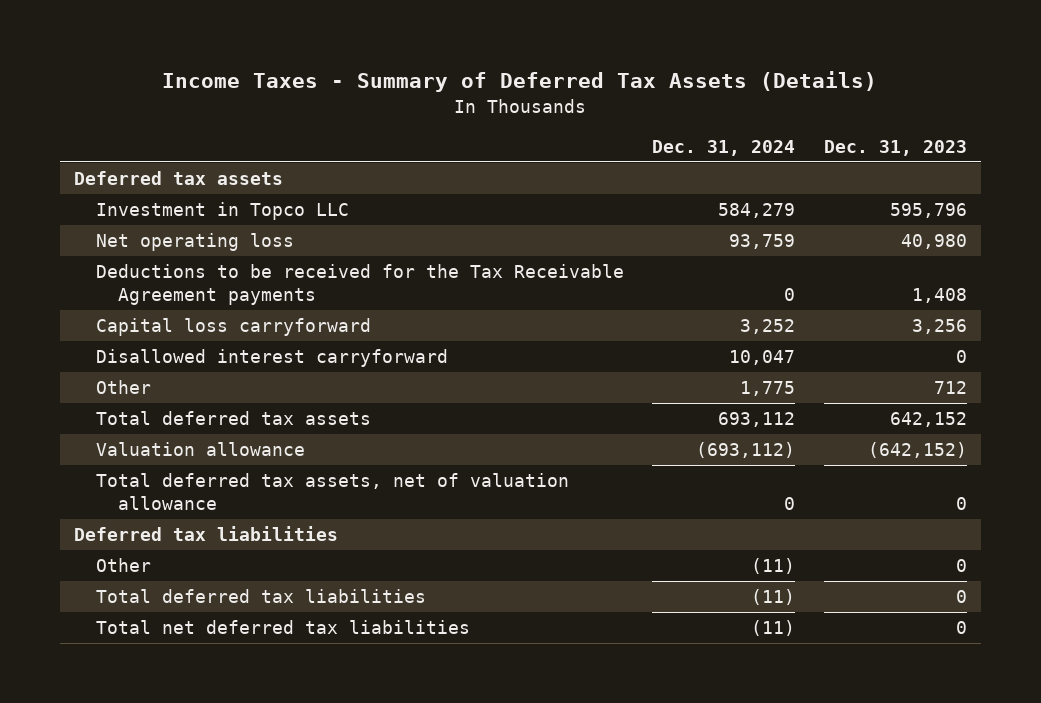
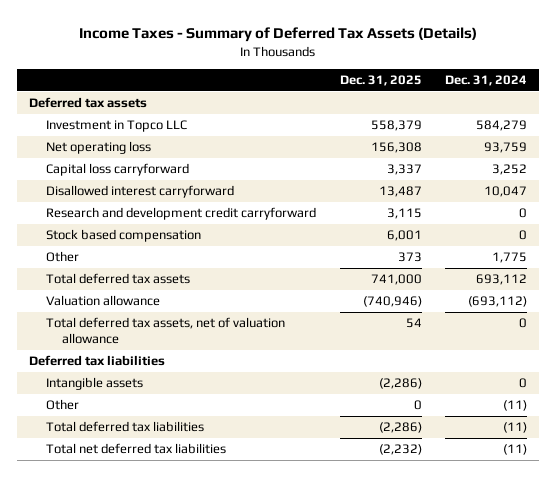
[823,139,967,156] Dec. 31, 2023 -> none
none -> [339,74,422,86] Dec. 31, 2025
[96,264,625,306] Deductions to be received for the Tax Receivable Agreement payments -> none
none -> [45,207,316,221] Research and development credit carryforward
none -> [45,229,201,243] Stock based compensation
none -> [45,377,143,391] Intangible assets

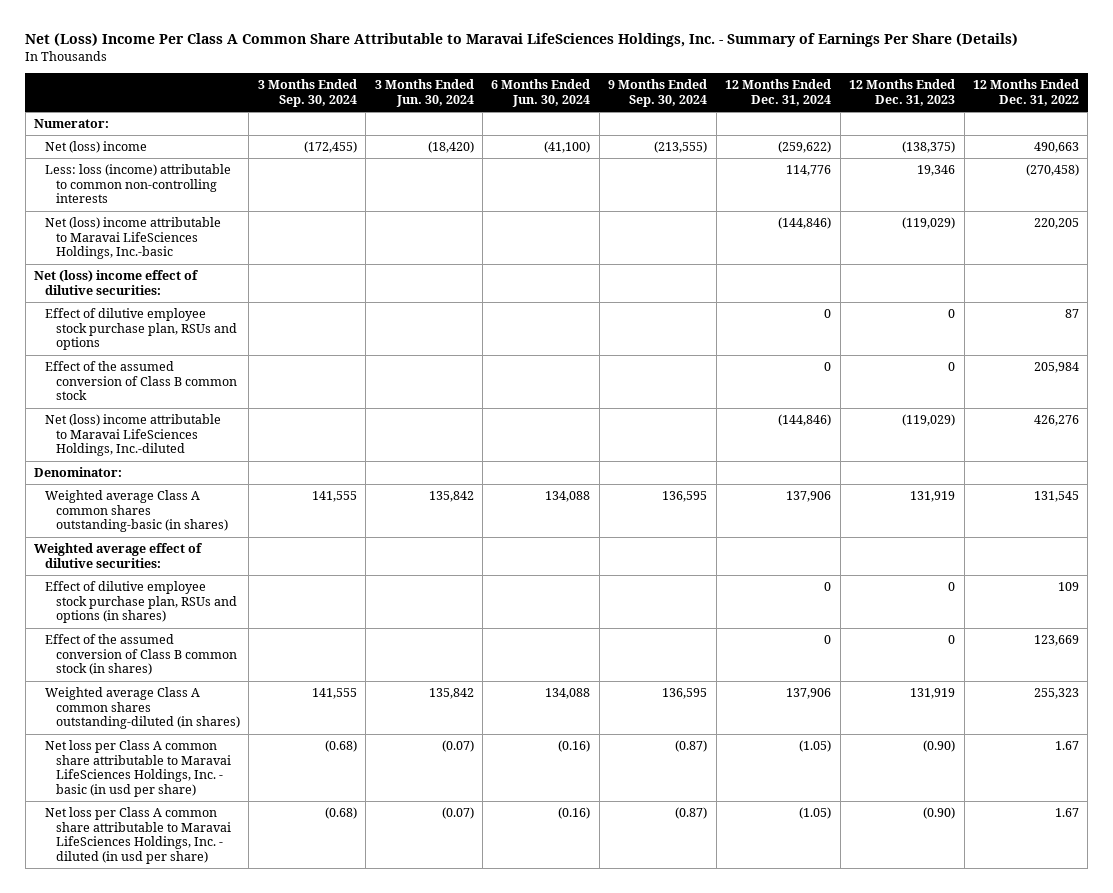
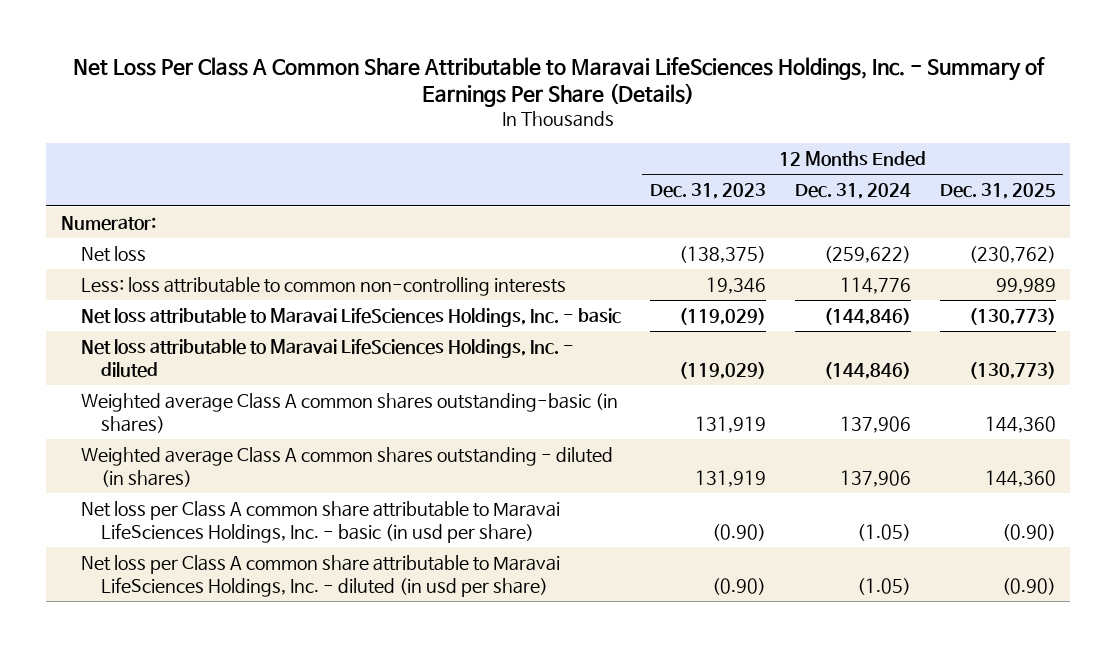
[25,33,1019,48] Net (Loss) Income Per Class A Common Share Attributable to Maravai LifeSciences Holdings, Inc. - Summary of Earnings Per Share (Details) -> [73,56,1046,108] Net Loss Per Class A Common Share Attributable to Maravai LifeSciences Holdings, Inc. - Summary of Earnings Per Share (Details)
[257,79,357,108] 3 Months Ended Sep. 30, 2024 -> none
[374,79,474,108] 3 Months Ended Jun. 30, 2024 -> none
[491,79,591,108] 6 Months Ended Jun. 30, 2024 -> none
[608,79,708,108] 9 Months Ended Sep. 30, 2024 -> none
[973,79,1080,107] 12 Months Ended Dec. 31, 2022 -> none
none -> [939,183,1056,200] Dec. 31, 2025
[34,270,200,295] Net (loss) income effect of dilutive securities: -> none
[44,308,237,351] Effect of dilutive employee stock purchase plan, RSUs and options -> none
[44,361,237,401] Effect of the assumed conversion of Class B common stock -> none
[34,467,123,478] Denominator: -> none
[44,141,147,154] Net (loss) income -> [80,246,146,263] Net loss
[44,164,231,204] Less: loss (income) attributable to common non-controlling interests -> [80,277,566,297] Less: loss attributable to common non-controlling interests
[44,217,221,260] Net (loss) income attributable to Maravai LifeSciences Holdings, Inc.-basic -> [80,308,621,328] Net loss attributable to Maravai LifeSciences Holdings, Inc. - basic
[44,414,221,457] Net (loss) income attributable to Maravai LifeSciences Holdings, Inc.-diluted -> [80,339,574,378] Net loss attributable to Maravai LifeSciences Holdings, Inc. - diluted
[34,543,204,568] Weighted average effect of dilutive securities: -> none
[44,581,237,624] Effect of dilutive employee stock purchase plan, RSUs and options (in shares) -> none
[44,634,237,676] Effect of the assumed conversion of Class B common stock (in shares) -> none
[44,687,240,730] Weighted average Class A common shares outstanding-diluted (in shares) -> [80,447,613,487] Weighted average Class A common shares outstanding - diluted (in shares)

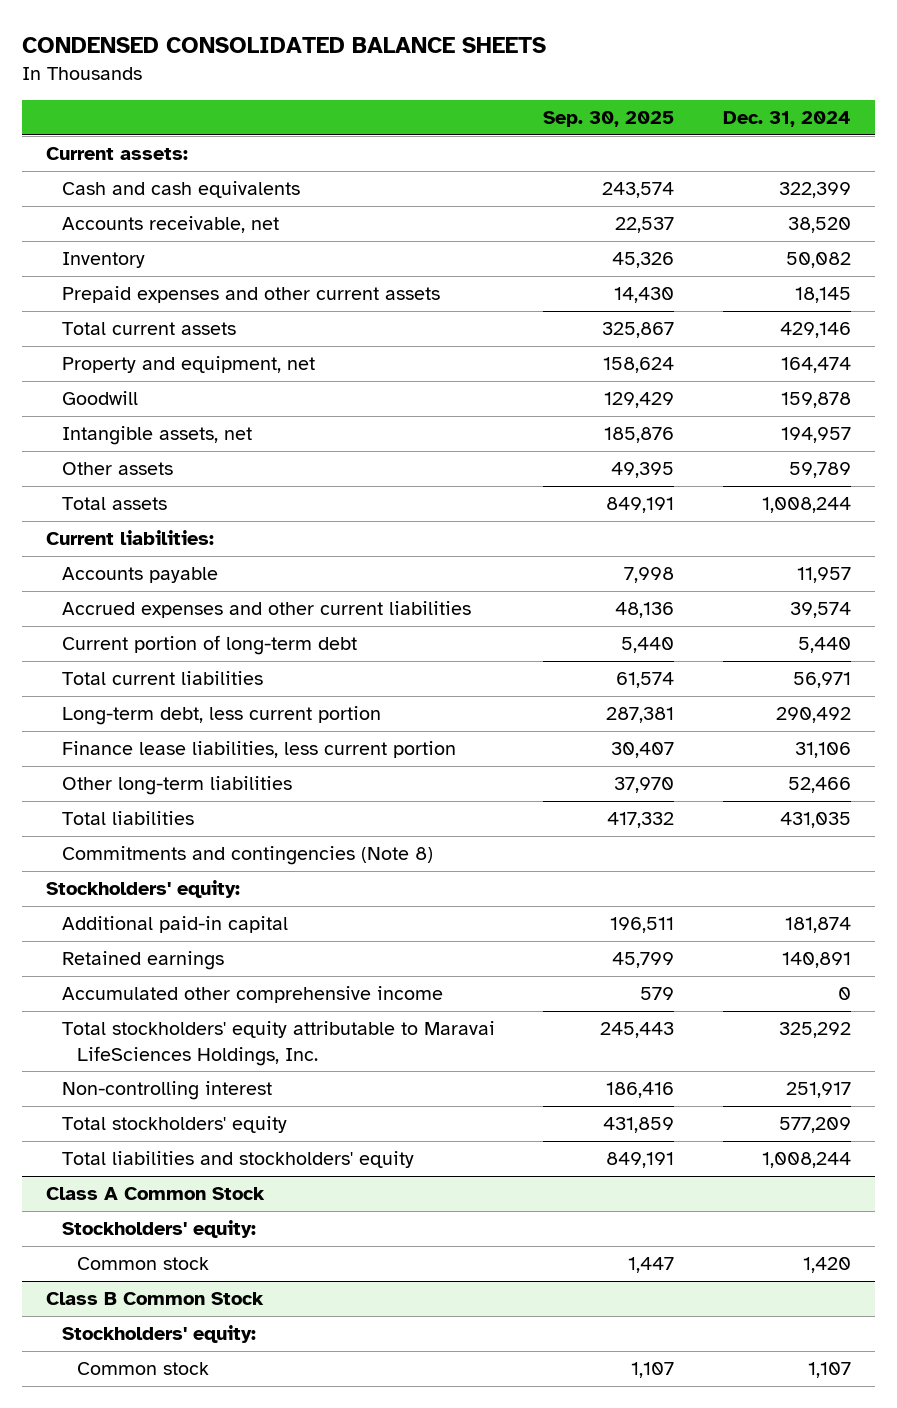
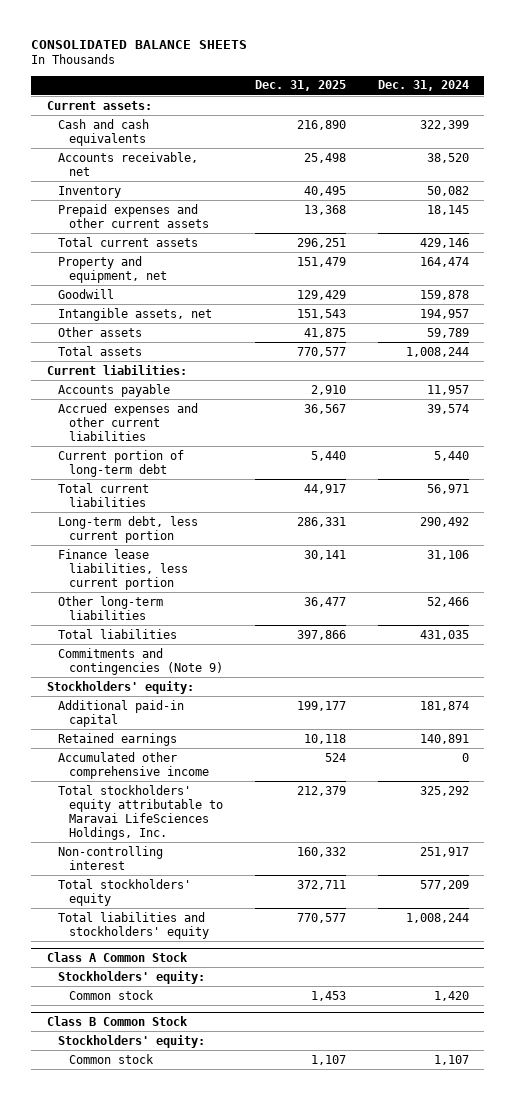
[21,36,546,53] CONDENSED CONSOLIDATED BALANCE SHEETS -> [31,39,248,49] CONSOLIDATED BALANCE SHEETS
[543,110,675,127] Sep. 30, 2025 -> none
none -> [254,80,346,92] Dec. 31, 2025
[61,846,433,866] Commitments and contingencies (Note 8) -> [58,647,224,675] Commitments and contingencies (Note 9)

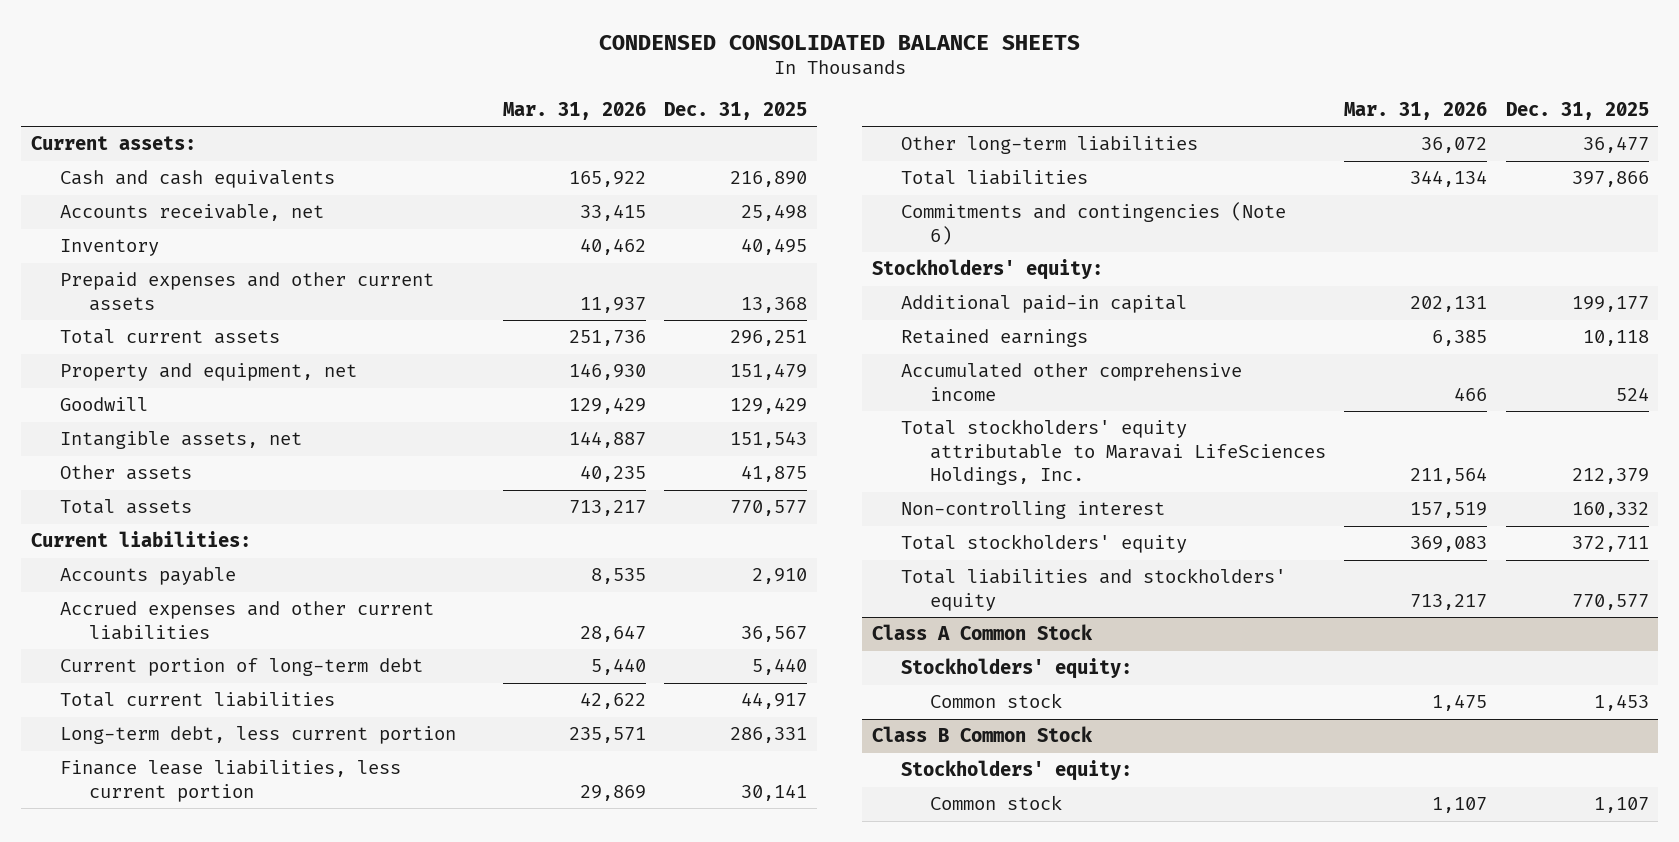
[31,39,248,49] CONSOLIDATED BALANCE SHEETS -> [598,34,1080,50] CONDENSED CONSOLIDATED BALANCE SHEETS
[377,80,469,92] Dec. 31, 2024 -> none
none -> [503,102,647,121] Mar. 31, 2026
[58,647,224,675] Commitments and contingencies (Note 9) -> [900,202,1286,245] Commitments and contingencies (Note 6)

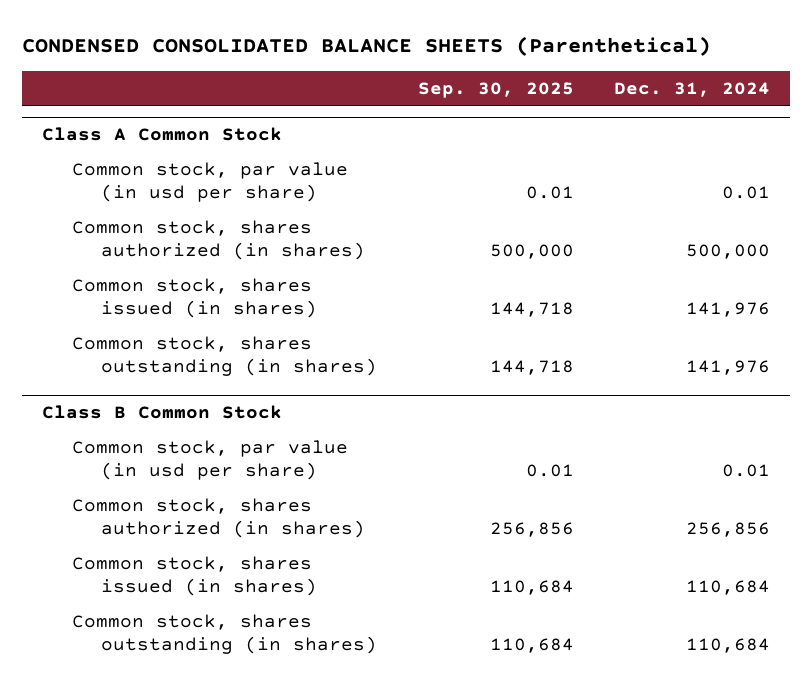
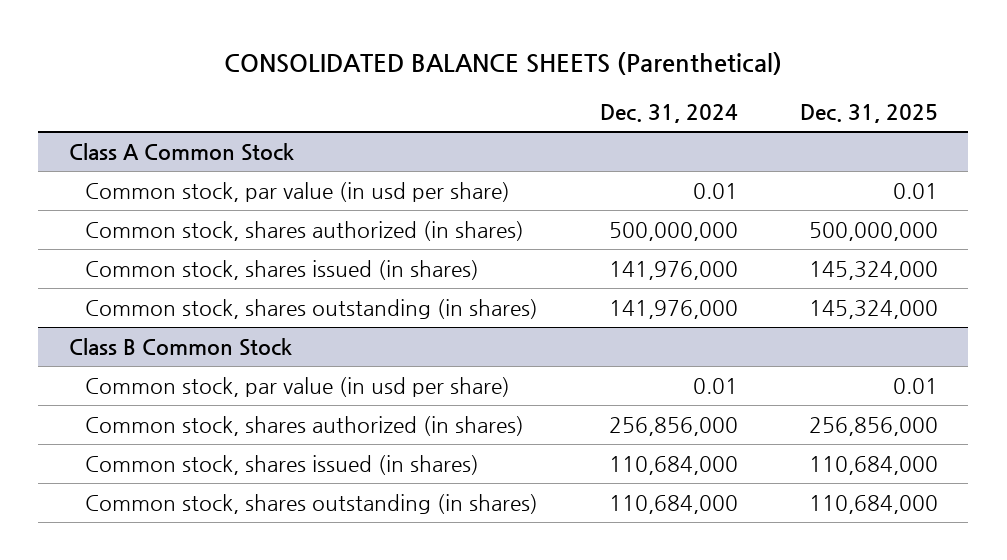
[21,35,711,56] CONDENSED CONSOLIDATED BALANCE SHEETS (Parenthetical) -> [224,52,783,76] CONSOLIDATED BALANCE SHEETS (Parenthetical)
[417,81,574,98] Sep. 30, 2025 -> none
none -> [799,104,938,124] Dec. 31, 2025
[685,244,770,260] 500,000 -> [608,222,738,242] 500,000,000
[685,302,770,318] 141,976 -> [608,261,738,281] 141,976,000
[685,360,770,376] 141,976 -> [608,300,738,320] 141,976,000
[685,522,770,538] 256,856 -> [608,417,738,437] 256,856,000
[685,580,770,596] 110,684 -> [608,456,738,476] 110,684,000
[685,638,770,654] 110,684 -> [608,495,738,515] 110,684,000

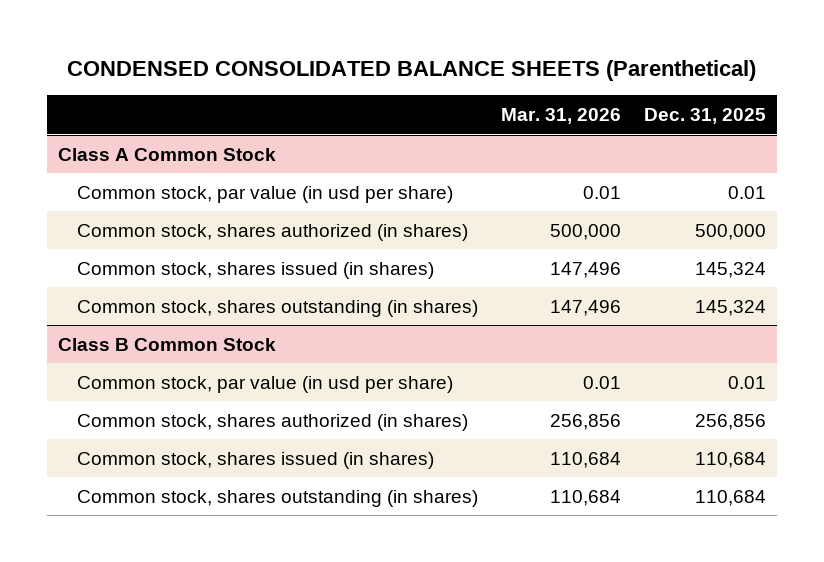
[224,52,783,76] CONSOLIDATED BALANCE SHEETS (Parenthetical) -> [66,60,756,82] CONDENSED CONSOLIDATED BALANCE SHEETS (Parenthetical)
[599,104,738,124] Dec. 31, 2024 -> none
none -> [500,108,621,125] Mar. 31, 2026
[808,222,938,242] 500,000,000 -> [694,223,766,240] 500,000
[808,261,938,281] 145,324,000 -> [694,261,766,278] 145,324
[808,300,938,320] 145,324,000 -> [694,299,766,316] 145,324
[808,417,938,437] 256,856,000 -> [694,413,766,430] 256,856
[808,456,938,476] 110,684,000 -> [694,451,766,468] 110,684
[808,495,938,515] 110,684,000 -> [694,489,766,506] 110,684

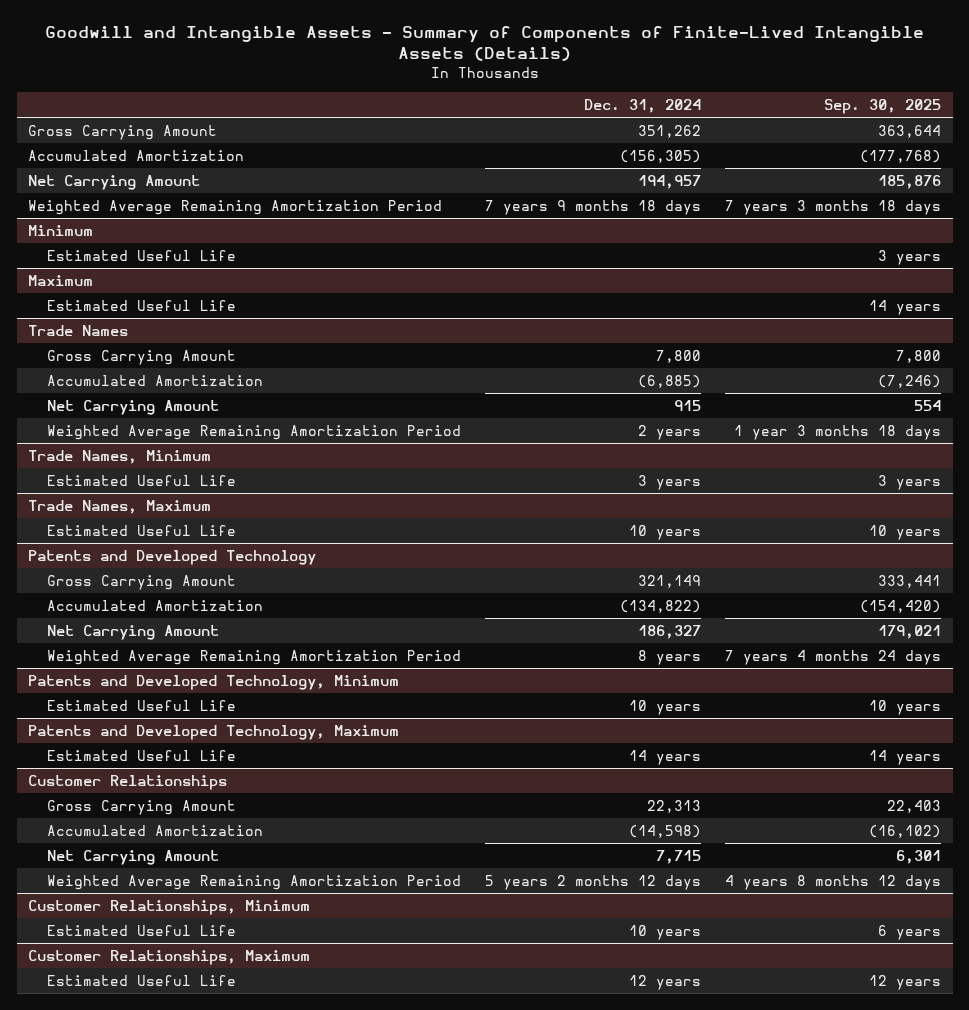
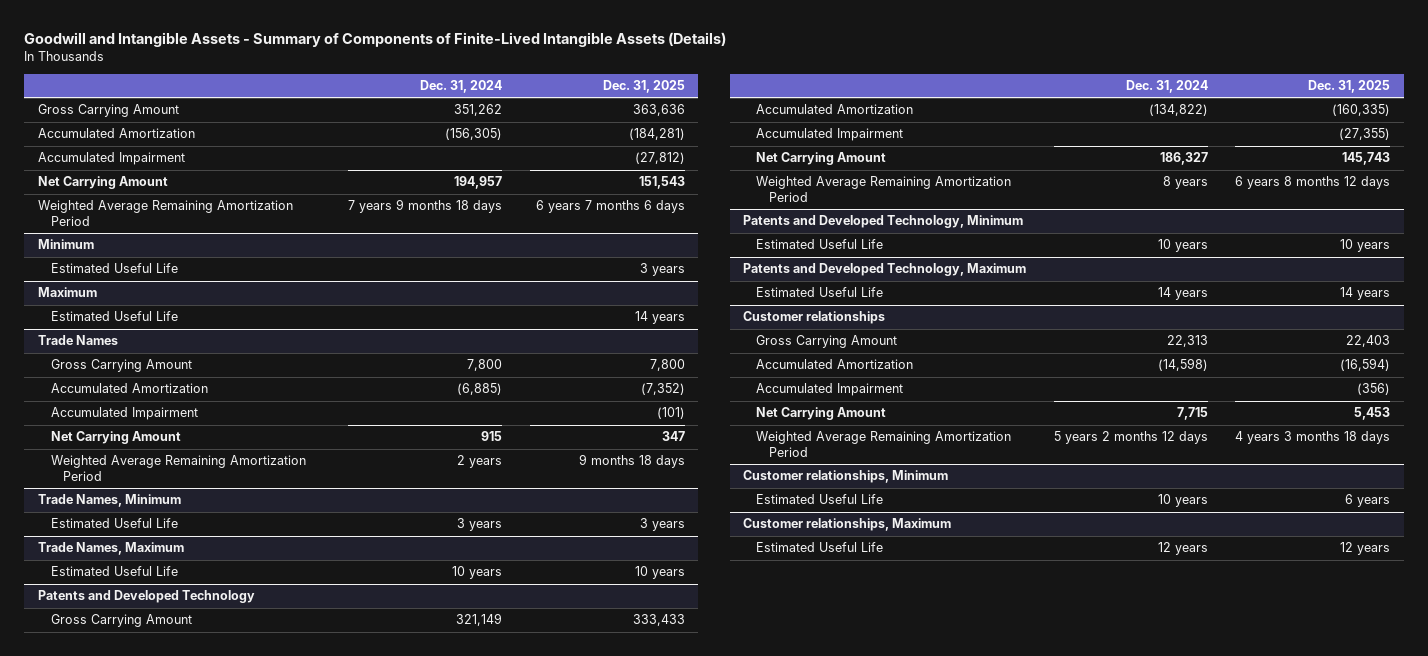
[823,98,941,114] Sep. 30, 2025 -> none
none -> [602,80,685,94] Dec. 31, 2025
none -> [37,152,185,166] Accumulated Impairment
none -> [50,407,198,421] Accumulated Impairment
none -> [756,128,904,142] Accumulated Impairment
[28,774,228,790] Customer Relationships -> [743,311,886,325] Customer relationships
none -> [756,383,904,397] Accumulated Impairment
[28,899,311,915] Customer Relationships, Minimum -> [743,470,949,484] Customer relationships, Minimum
[28,949,311,965] Customer Relationships, Maximum -> [743,518,952,532] Customer relationships, Maximum

